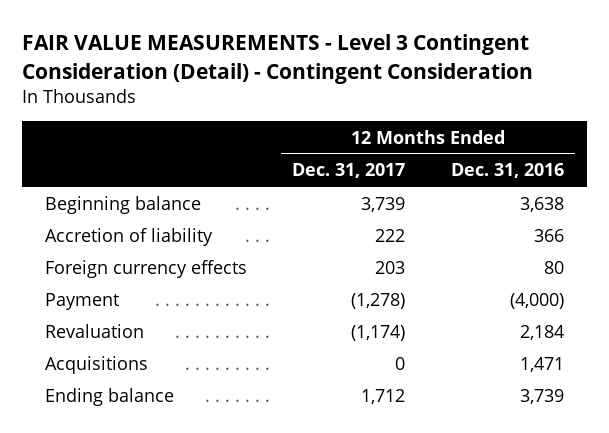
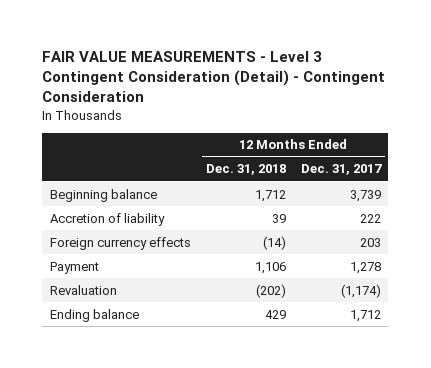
[450,163,564,179] Dec. 31, 2016 -> none
none -> [205,164,286,176] Dec. 31, 2018
[351,292,406,309] (1,278) -> [349,261,381,274] 1,278
[44,355,148,374] Acquisitions -> none

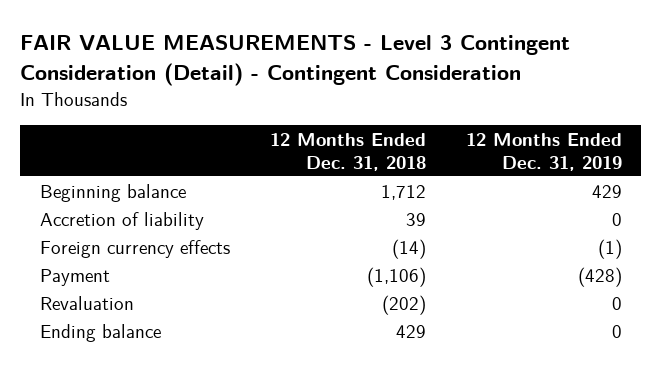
[300,164,382,176] Dec. 31, 2017 -> none
none -> [465,133,622,171] 12 Months Ended Dec. 31, 2019
[254,261,286,274] 1,106 -> [366,266,426,287] (1,106)

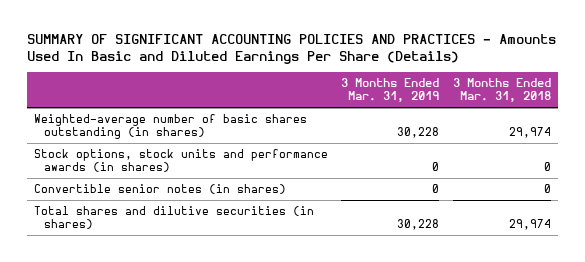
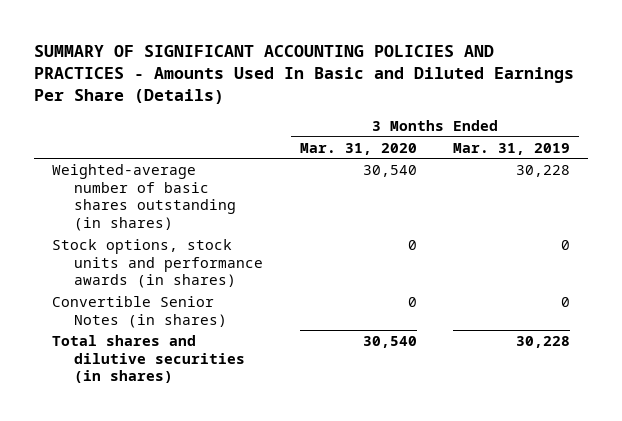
[452,78,551,103] 3 Months Ended Mar. 31, 2018 -> none
none -> [299,142,417,155] Mar. 31, 2020
[33,184,286,195] Convertible senior notes (in shares) -> [52,295,228,328] Convertible Senior Notes (in shares)

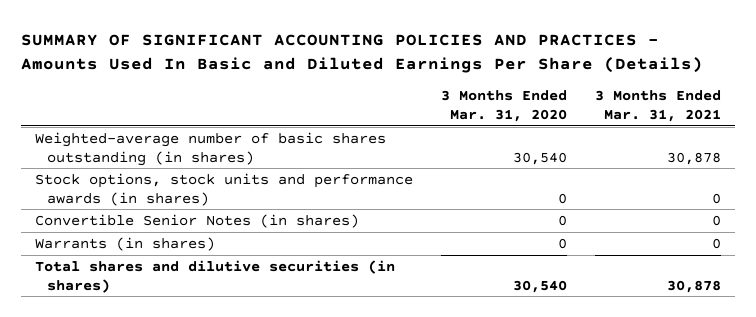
[452,142,570,155] Mar. 31, 2019 -> none
none -> [594,90,721,122] 3 Months Ended Mar. 31, 2021
none -> [34,236,215,251] Warrants (in shares)

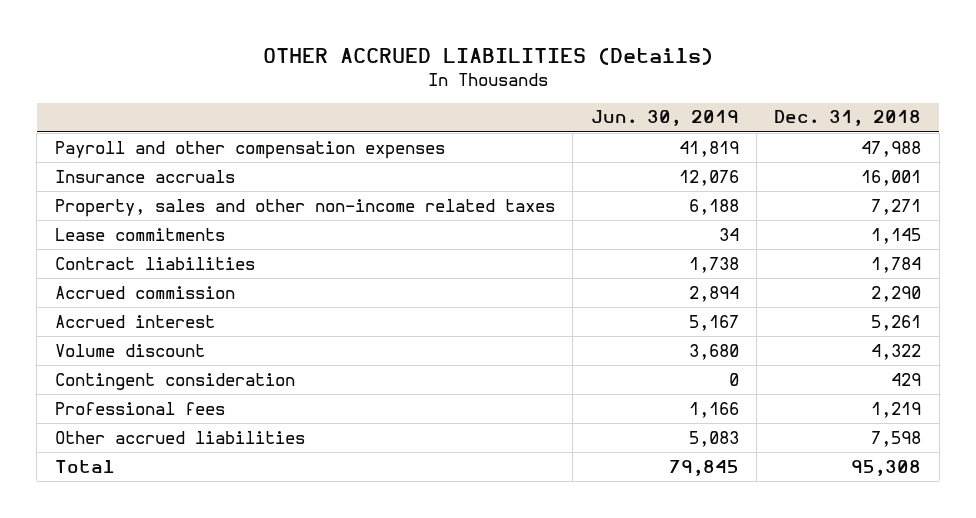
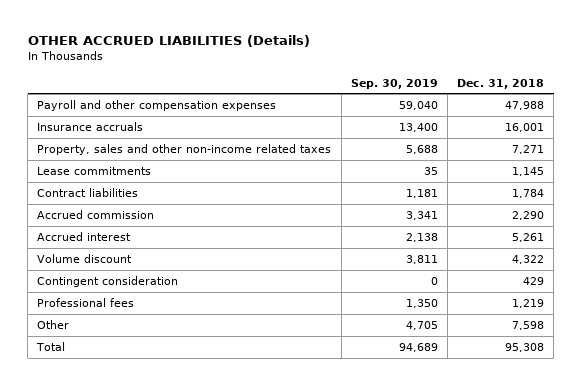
[590,110,739,127] Jun. 30, 2019 -> none
none -> [350,78,438,89] Sep. 30, 2019
[54,430,305,444] Other accrued liabilities -> [37,320,70,330] Other

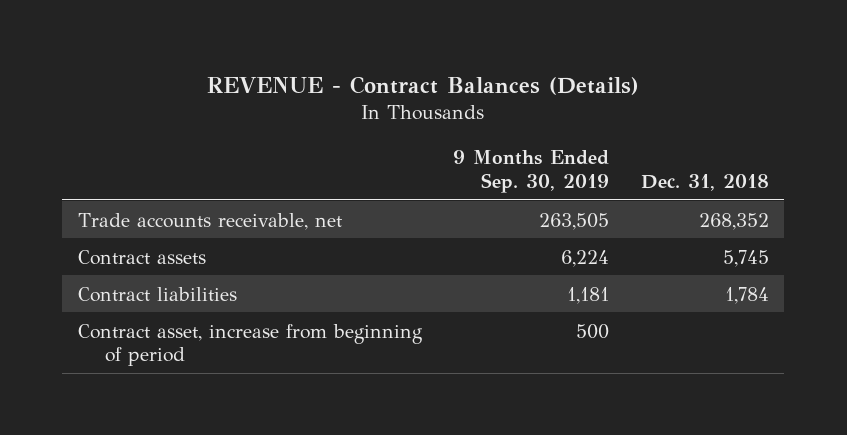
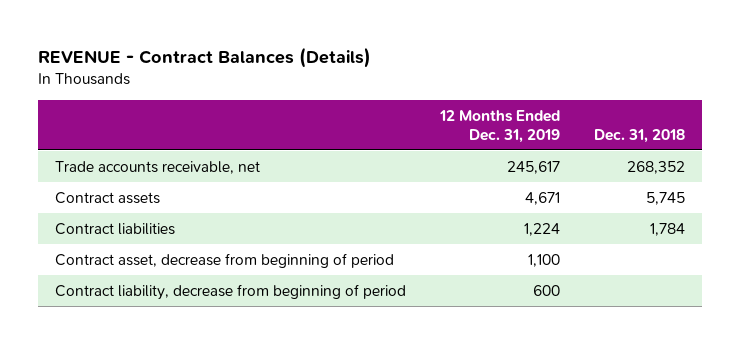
[453,150,610,193] 9 Months Ended Sep. 30, 2019 -> none
none -> [439,109,561,143] 12 Months Ended Dec. 31, 2019
[77,323,423,366] Contract asset, increase from beginning of period -> [55,252,395,268] Contract asset, decrease from beginning of period
none -> [55,283,407,300] Contract liability, decrease from beginning of period

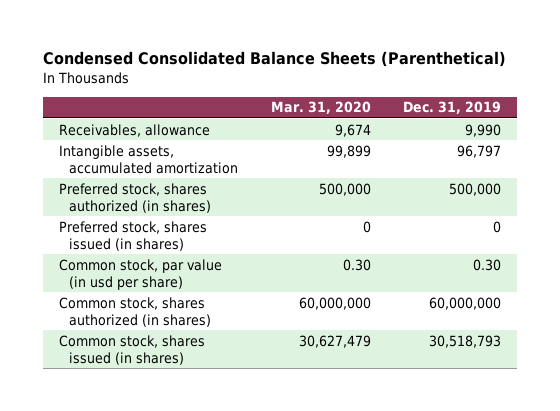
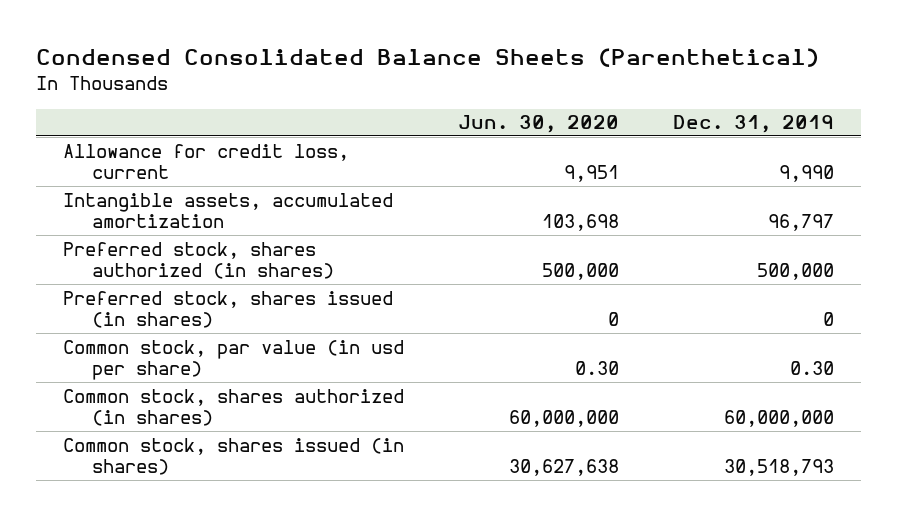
[270,101,371,115] Mar. 31, 2020 -> none
none -> [458,115,620,134] Jun. 30, 2020
[59,123,211,137] Receivables, allowance -> [63,143,350,180] Allowance for credit loss, current

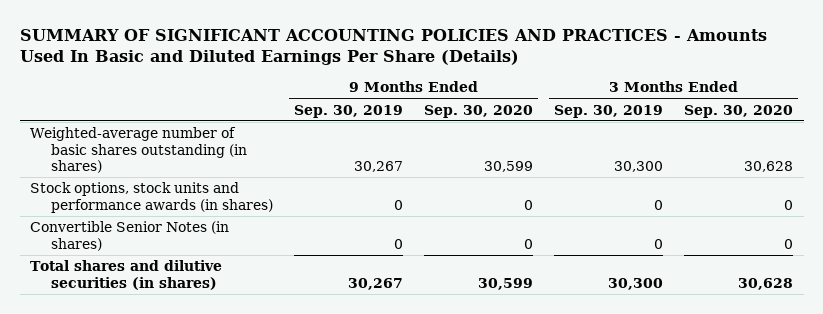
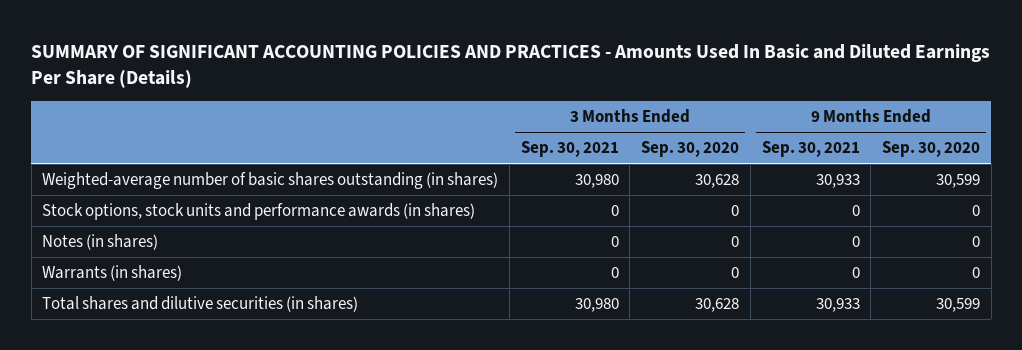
[293,104,403,118] Sep. 30, 2019 -> none
[554,104,664,118] Sep. 30, 2019 -> none
none -> [520,141,619,158] Sep. 30, 2021
none -> [761,141,860,158] Sep. 30, 2021
[30,221,230,251] Convertible Senior Notes (in shares) -> [42,234,159,251] Notes (in shares)
none -> [42,265,183,282] Warrants (in shares)

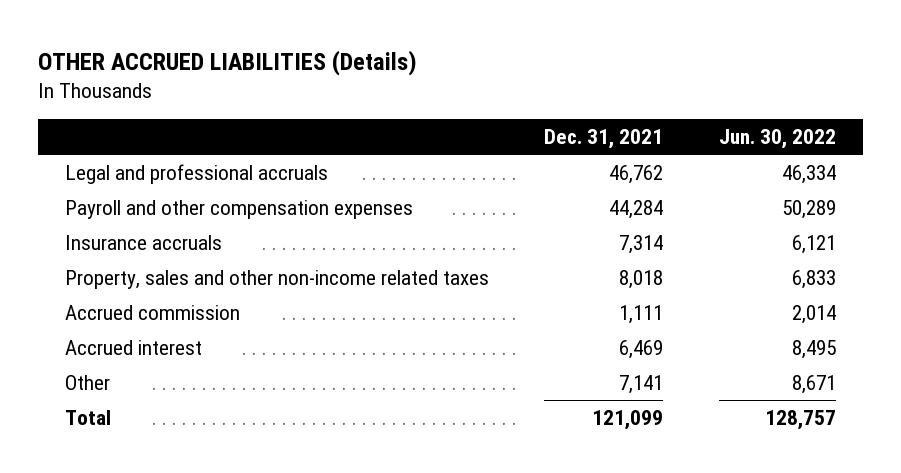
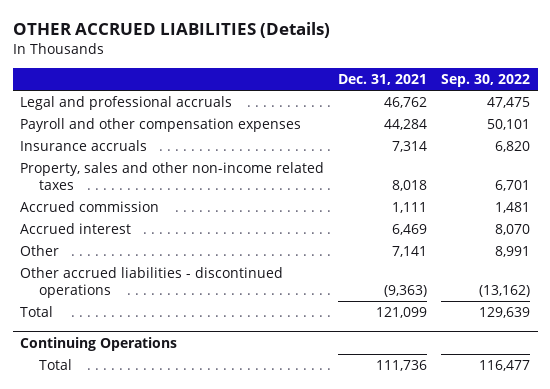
[718,129,836,150] Jun. 30, 2022 -> none
none -> [441,74,531,88] Sep. 30, 2022
none -> [19,267,283,299] Other accrued liabilities - discontinued operations
none -> [19,336,177,351] Continuing Operations
none -> [38,359,72,371] Total

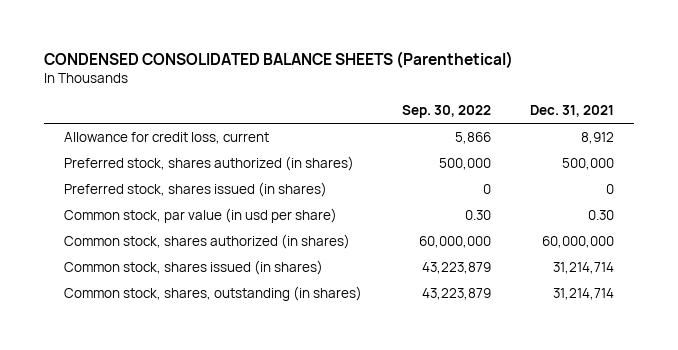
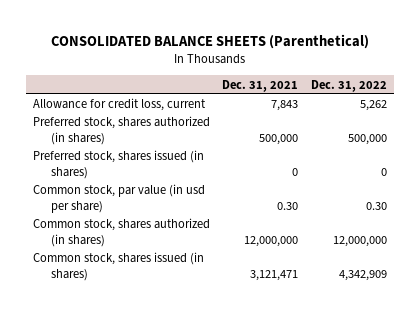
[44,51,514,69] CONDENSED CONSOLIDATED BALANCE SHEETS (Parenthetical) -> [50,33,369,49] CONSOLIDATED BALANCE SHEETS (Parenthetical)
[401,104,491,118] Sep. 30, 2022 -> none
none -> [311,79,388,92] Dec. 31, 2022
[581,132,615,145] 8,912 -> [271,100,299,112] 7,843
[63,286,362,302] Common stock, shares, outstanding (in shares) -> none
[542,236,615,249] 60,000,000 -> [244,235,299,247] 12,000,000
[553,262,615,275] 31,214,714 -> [250,269,299,281] 3,121,471

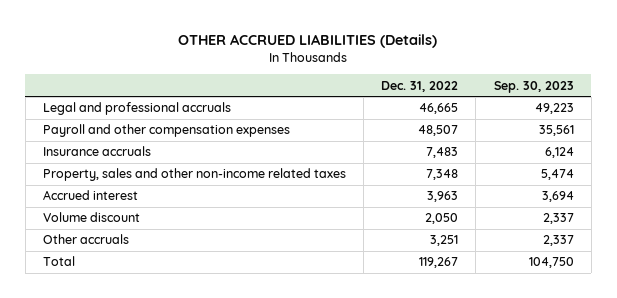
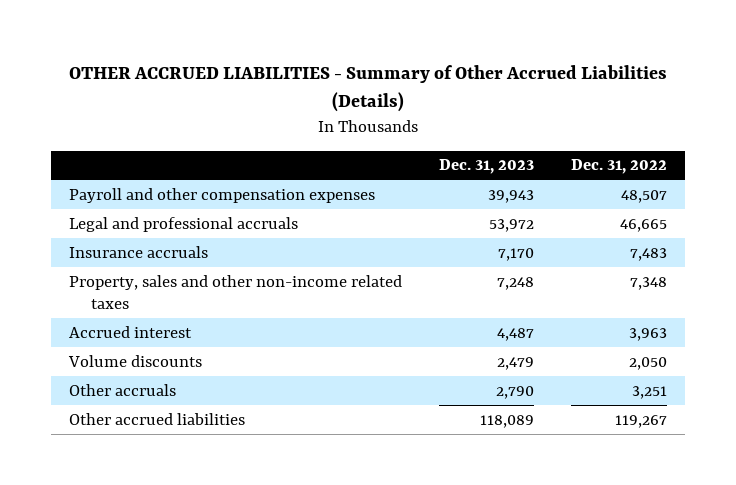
[178,33,438,48] OTHER ACCRUED LIABILITIES (Details) -> [69,65,668,113] OTHER ACCRUED LIABILITIES - Summary of Other Accrued Liabilities (Details)
[493,80,574,93] Sep. 30, 2023 -> none
none -> [439,159,535,175] Dec. 31, 2023
[43,102,232,116] Legal and professional accruals -> [69,216,299,232] Legal and professional accruals
[43,212,141,223] Volume discount -> [68,354,203,367] Volume discounts
[43,256,76,267] Total -> [69,412,246,425] Other accrued liabilities

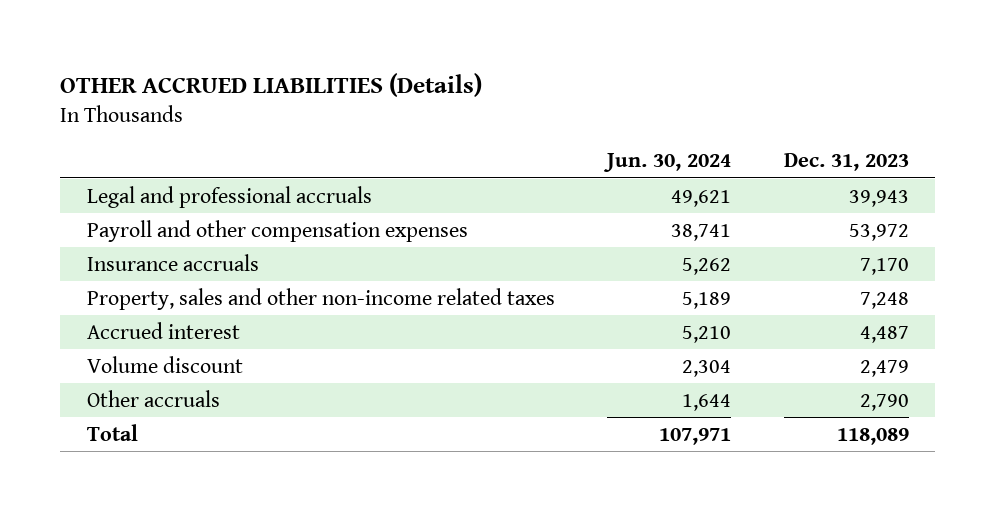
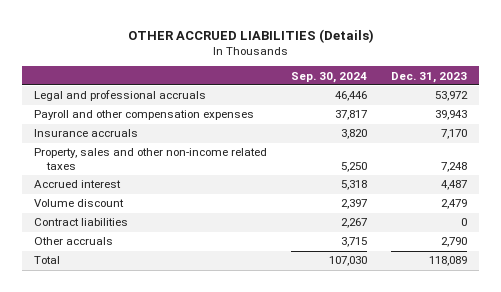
[603,153,732,173] Jun. 30, 2024 -> none
none -> [291,71,368,83] Sep. 30, 2024
[848,189,909,207] 39,943 -> [435,91,469,102] 53,972
[848,223,909,241] 53,972 -> [435,110,468,121] 39,943
none -> [34,218,129,227] Contract liabilities

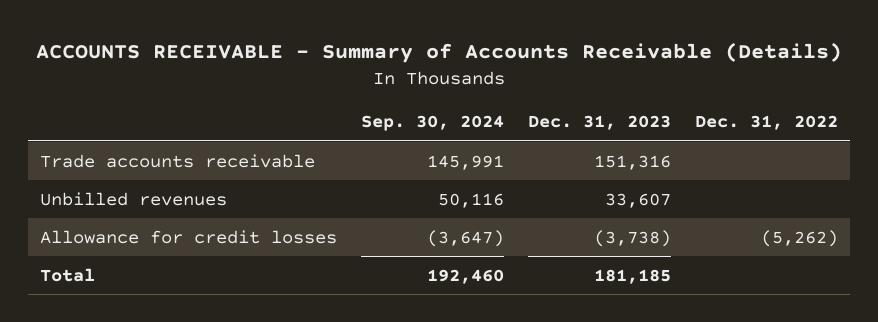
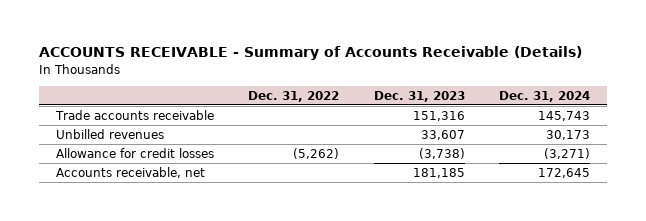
[361,115,505,132] Sep. 30, 2024 -> none
none -> [499,90,591,102] Dec. 31, 2024
[40,267,96,282] Total -> [55,166,205,178] Accounts receivable, net

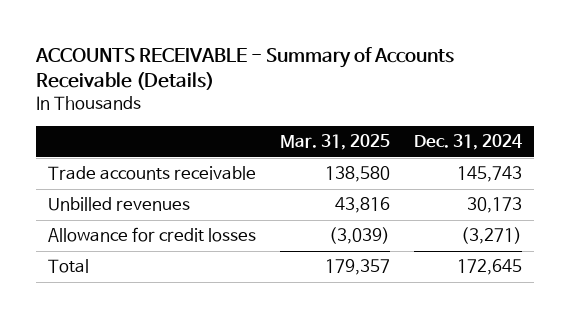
[248,90,340,102] Dec. 31, 2022 -> none
[373,90,465,102] Dec. 31, 2023 -> none
none -> [280,134,391,151] Mar. 31, 2025
[55,166,205,178] Accounts receivable, net -> [48,259,90,274] Total

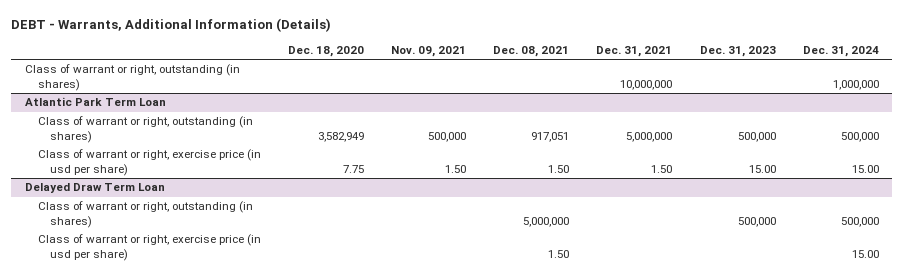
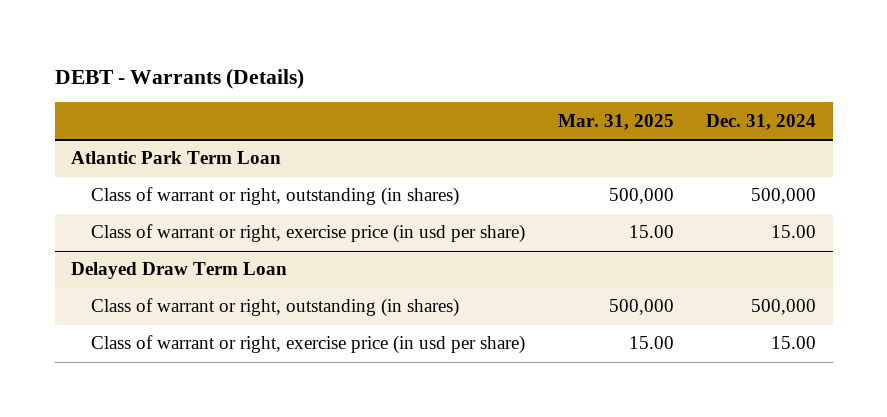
[11,18,332,33] DEBT - Warrants, Additional Information (Details) -> [54,68,304,89] DEBT - Warrants (Details)
[287,45,364,57] Dec. 18, 2020 -> none
[391,45,467,57] Nov. 09, 2021 -> none
[493,45,570,57] Dec. 08, 2021 -> none
[596,45,673,57] Dec. 31, 2021 -> none
[699,45,776,57] Dec. 31, 2023 -> none
none -> [557,113,674,130] Mar. 31, 2025
[24,64,240,91] Class of warrant or right, outstanding (in shares) -> none

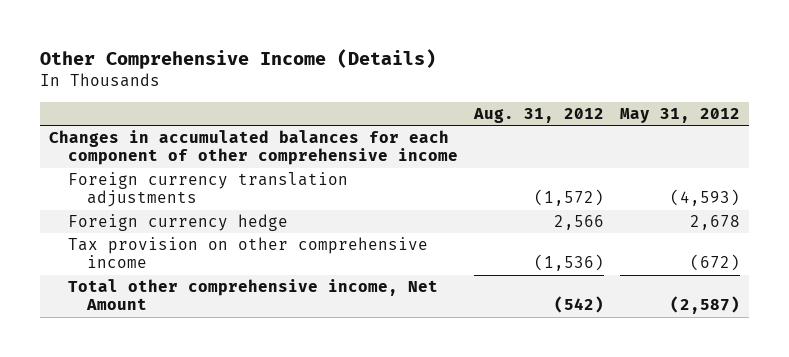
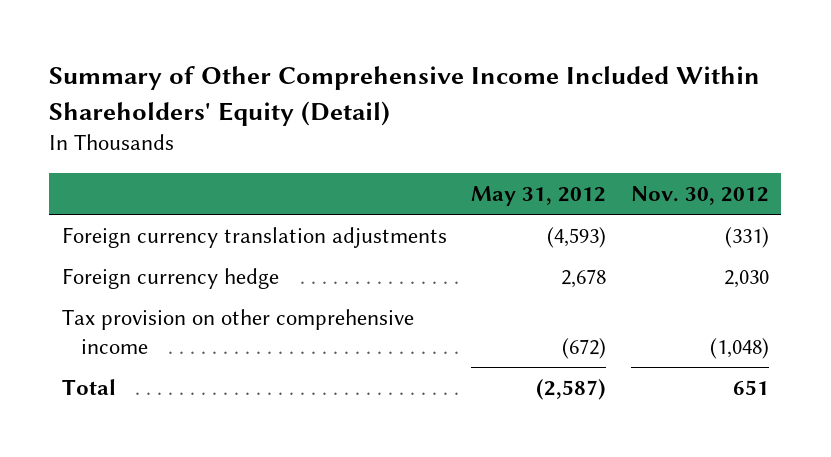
[40,48,437,69] Other Comprehensive Income (Details) -> [49,66,761,126] Summary of Other Comprehensive Income Included Within Shareholders' Equity (Detail)
[473,107,605,123] Aug. 31, 2012 -> none
none -> [631,186,770,206] Nov. 30, 2012
[48,130,458,166] Changes in accumulated balances for each component of other comprehensive income -> none
[67,279,438,311] Total other comprehensive income, Net Amount -> [61,378,116,395] Total

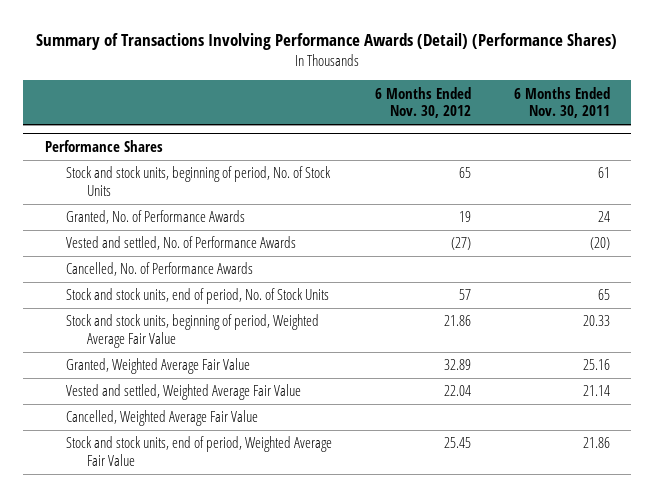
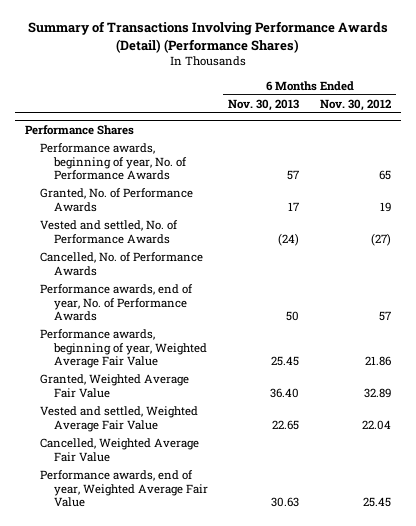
[513,86,610,119] 6 Months Ended Nov. 30, 2011 -> none
none -> [228,98,300,111] Nov. 30, 2013
[65,166,331,196] Stock and stock units, beginning of period, No. of Stock Units -> [39,143,188,181] Performance awards, beginning of year, No. of Performance Awards
[65,288,329,305] Stock and stock units, end of period, No. of Stock Units -> [39,284,193,322] Performance awards, end of year, No. of Performance Awards
[65,314,319,348] Stock and stock units, beginning of period, Weighted Average Fair Value -> [39,329,208,369] Performance awards, beginning of year, Weighted Average Fair Value
[65,436,332,466] Stock and stock units, end of period, Weighted Average Fair Value -> [39,470,209,508] Performance awards, end of year, Weighted Average Fair Value

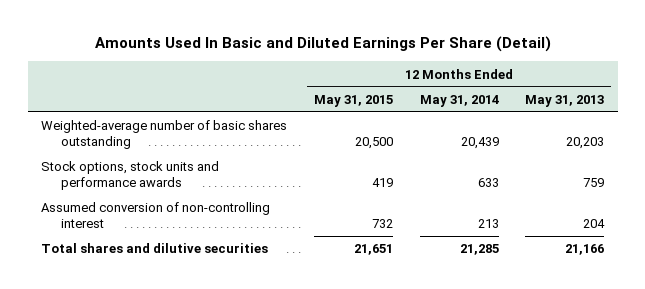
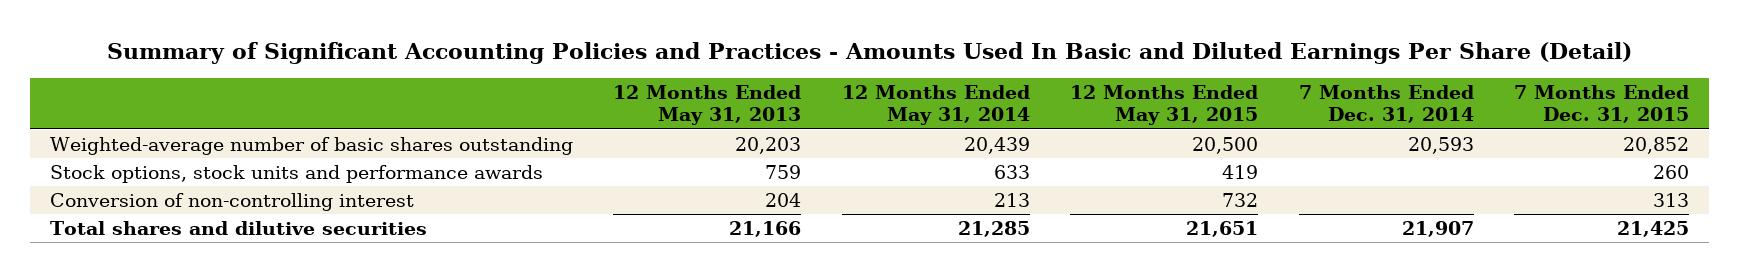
[94,36,551,53] Amounts Used In Basic and Diluted Earnings Per Share (Detail) -> [107,42,1633,65] Summary of Significant Accounting Policies and Practices - Amounts Used In Basic and Diluted Earnings Per Share (Detail)
none -> [1298,85,1474,124] 7 Months Ended Dec. 31, 2014
none -> [1514,85,1690,124] 7 Months Ended Dec. 31, 2015
[41,202,271,228] Assumed conversion of non-controlling interest -> [49,193,414,212] Conversion of non-controlling interest

